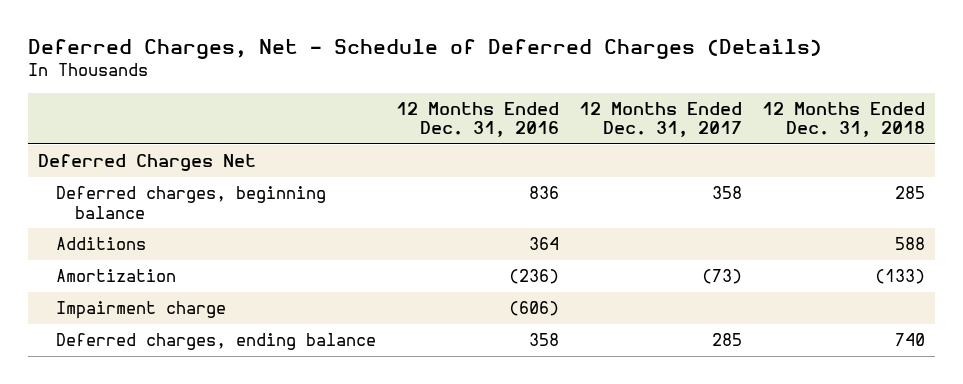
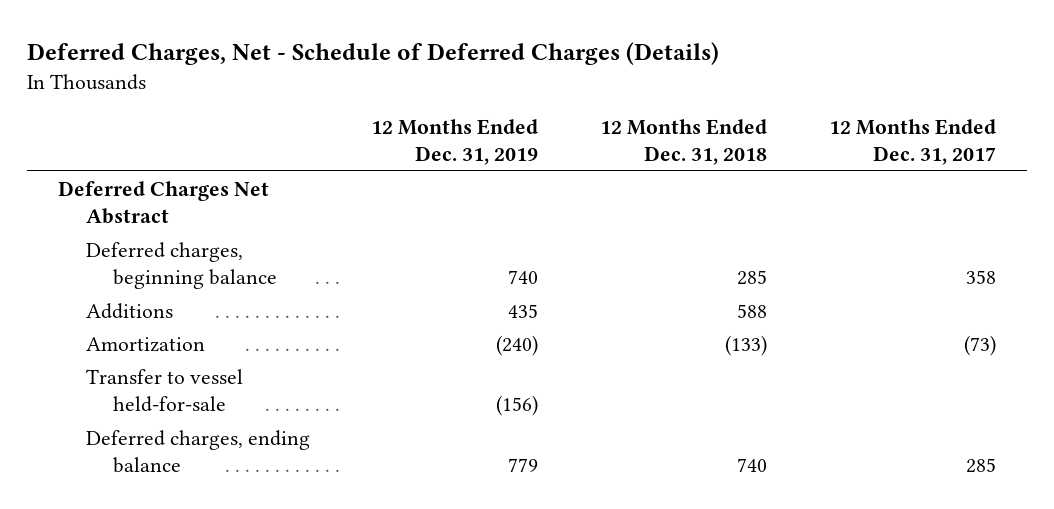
[396,101,560,138] 12 Months Ended Dec. 31, 2016 -> none
none -> [371,118,539,166] 12 Months Ended Dec. 31, 2019
[37,154,256,172] Deferred Charges Net -> [57,180,269,224] Deferred Charges Net Abstract
[56,301,227,320] Impairment charge -> none
none -> [85,368,243,412] Transfer to vessel held-for-sale

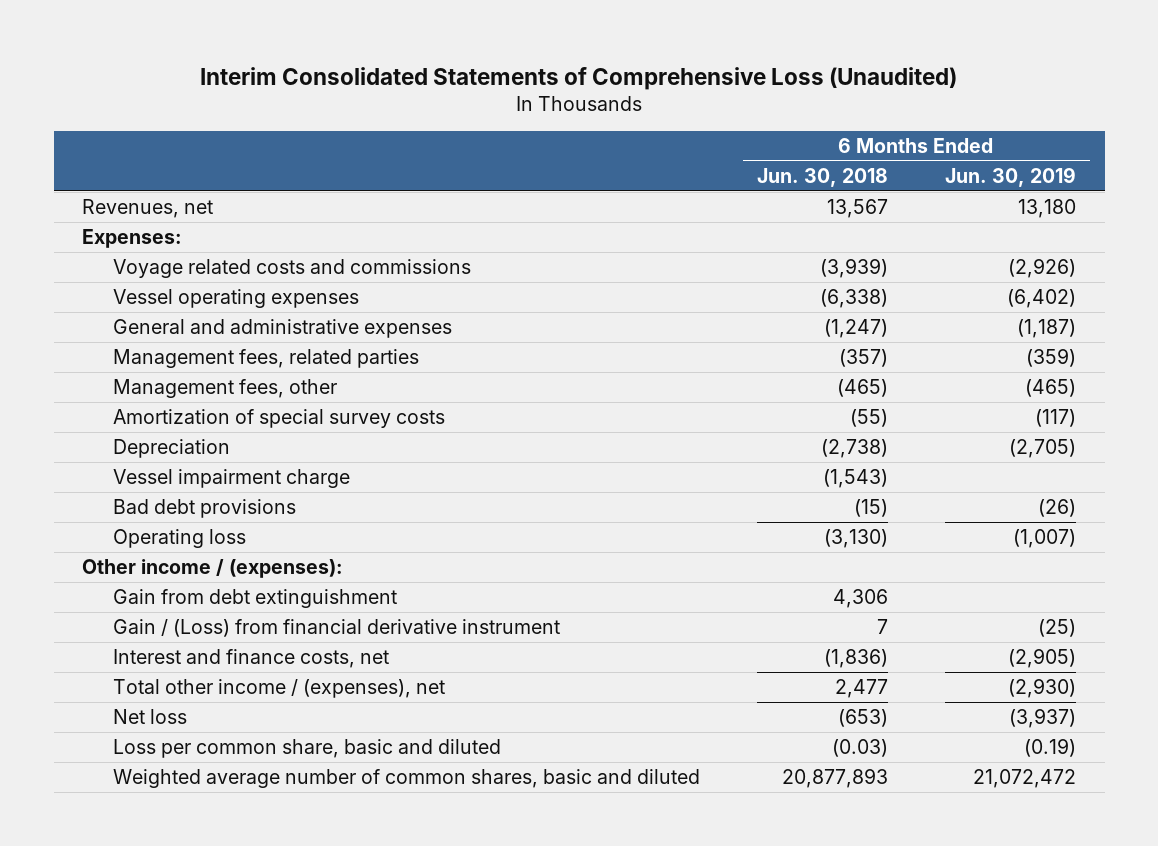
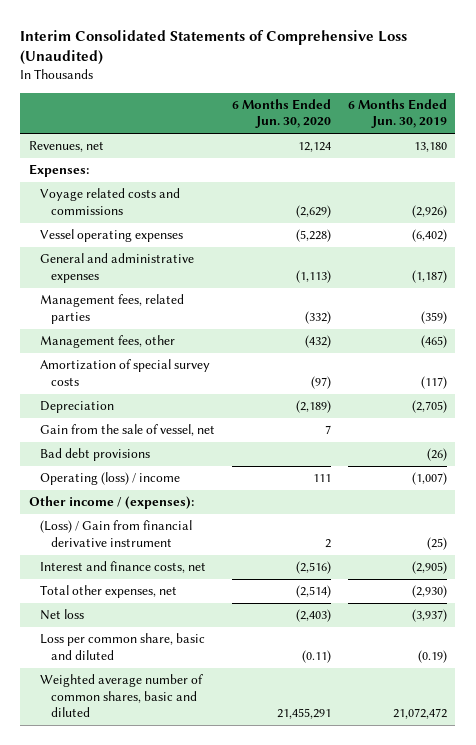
[756,167,888,187] Jun. 30, 2018 -> none
none -> [231,99,331,129] 6 Months Ended Jun. 30, 2020
[112,469,350,489] Vessel impairment charge -> none
none -> [39,424,215,437] Gain from the sale of vessel, net
[112,529,246,549] Operating loss -> [39,472,180,486] Operating (loss) / income
[112,589,397,609] Gain from debt extinguishment -> none
[112,619,560,638] Gain / (Loss) from financial derivative instrument -> [39,520,192,547] (Loss) / Gain from financial derivative instrument
[112,679,445,699] Total other income / (expenses), net -> [39,585,177,599] Total other expenses, net

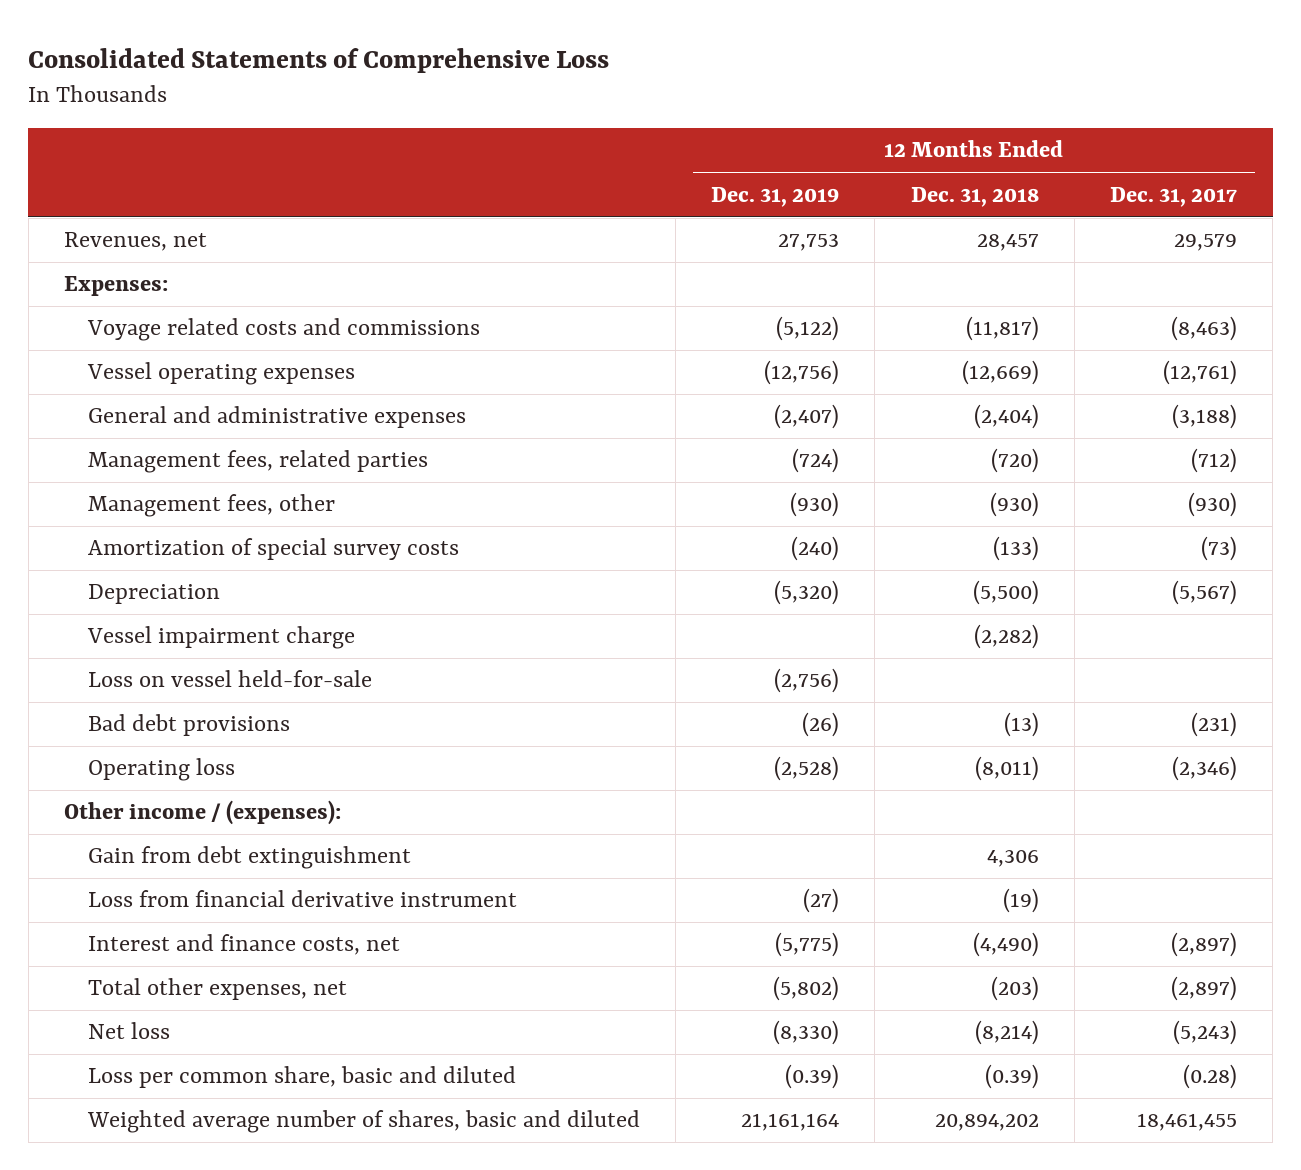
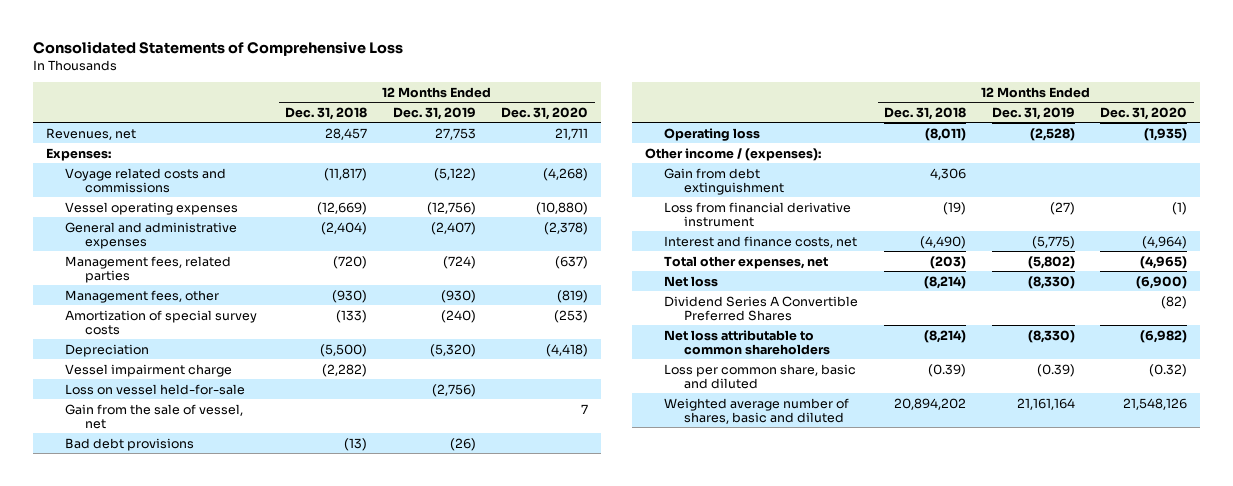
[1110,186,1238,207] Dec. 31, 2017 -> none
none -> [501,106,589,120] Dec. 31, 2020
none -> [65,403,244,430] Gain from the sale of vessel, net
none -> [664,295,859,322] Dividend Series A Convertible Preferred Shares
none -> [664,329,830,356] Net loss attributable to common shareholders

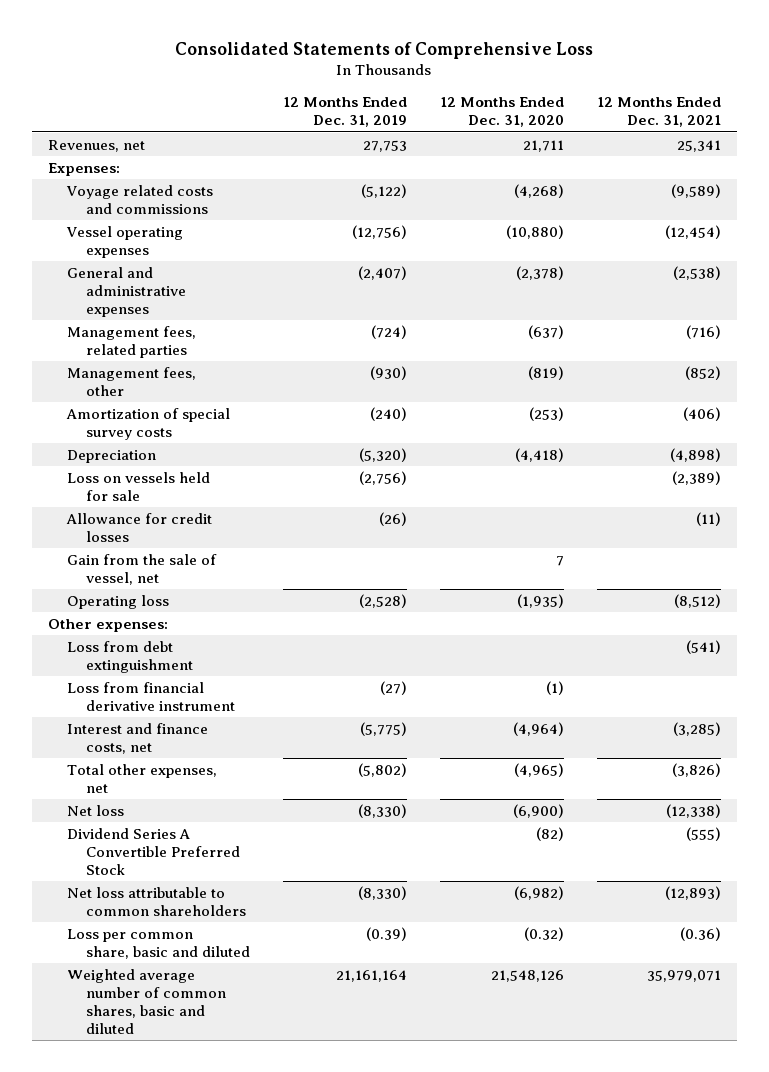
[285,106,368,120] Dec. 31, 2018 -> none
none -> [596,97,721,128] 12 Months Ended Dec. 31, 2021
[65,363,233,377] Vessel impairment charge -> none
[65,383,246,395] Loss on vessel held-for-sale -> [66,471,210,501] Loss on vessels held for sale
none -> [65,512,212,542] Allowance for credit losses
[65,437,195,451] Bad debt provisions -> none
[645,147,822,161] Other income / (expenses): -> [47,618,168,632] Other expenses:
[664,167,784,196] Gain from debt extinguishment -> [66,640,193,673] Loss from debt extinguishment
[664,295,859,322] Dividend Series A Convertible Preferred Shares -> [66,827,240,875] Dividend Series A Convertible Preferred Stock
[664,397,850,425] Weighted average number of shares, basic and diluted -> [66,968,226,1034] Weighted average number of common shares, basic and diluted

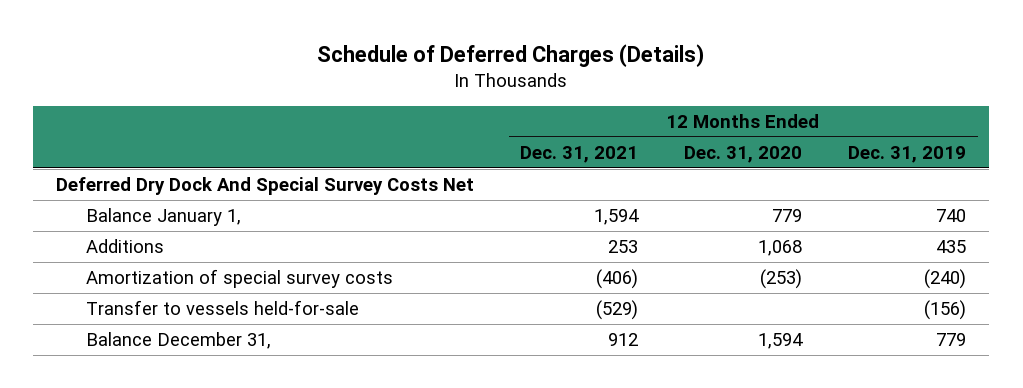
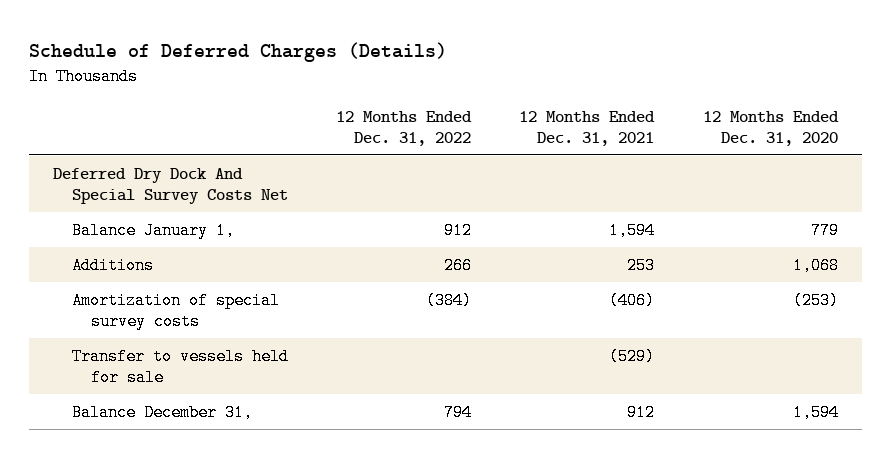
[848,145,967,163] Dec. 31, 2019 -> none
none -> [336,110,473,146] 12 Months Ended Dec. 31, 2022
[85,300,359,316] Transfer to vessels held-for-sale -> [71,347,289,387] Transfer to vessels held for sale

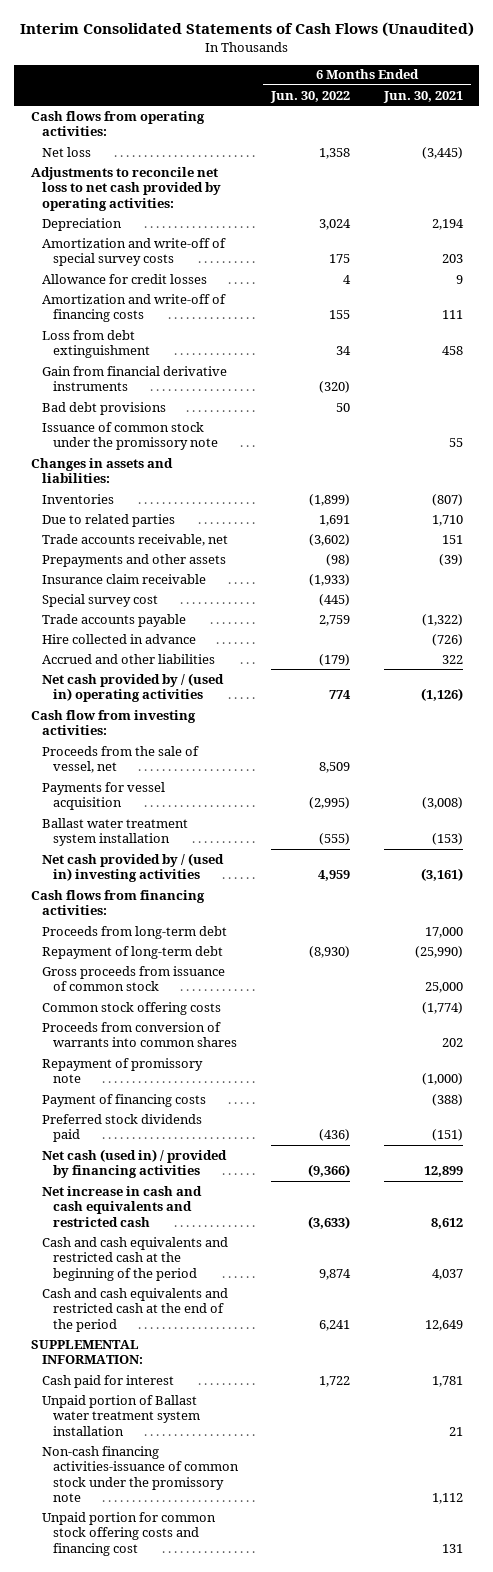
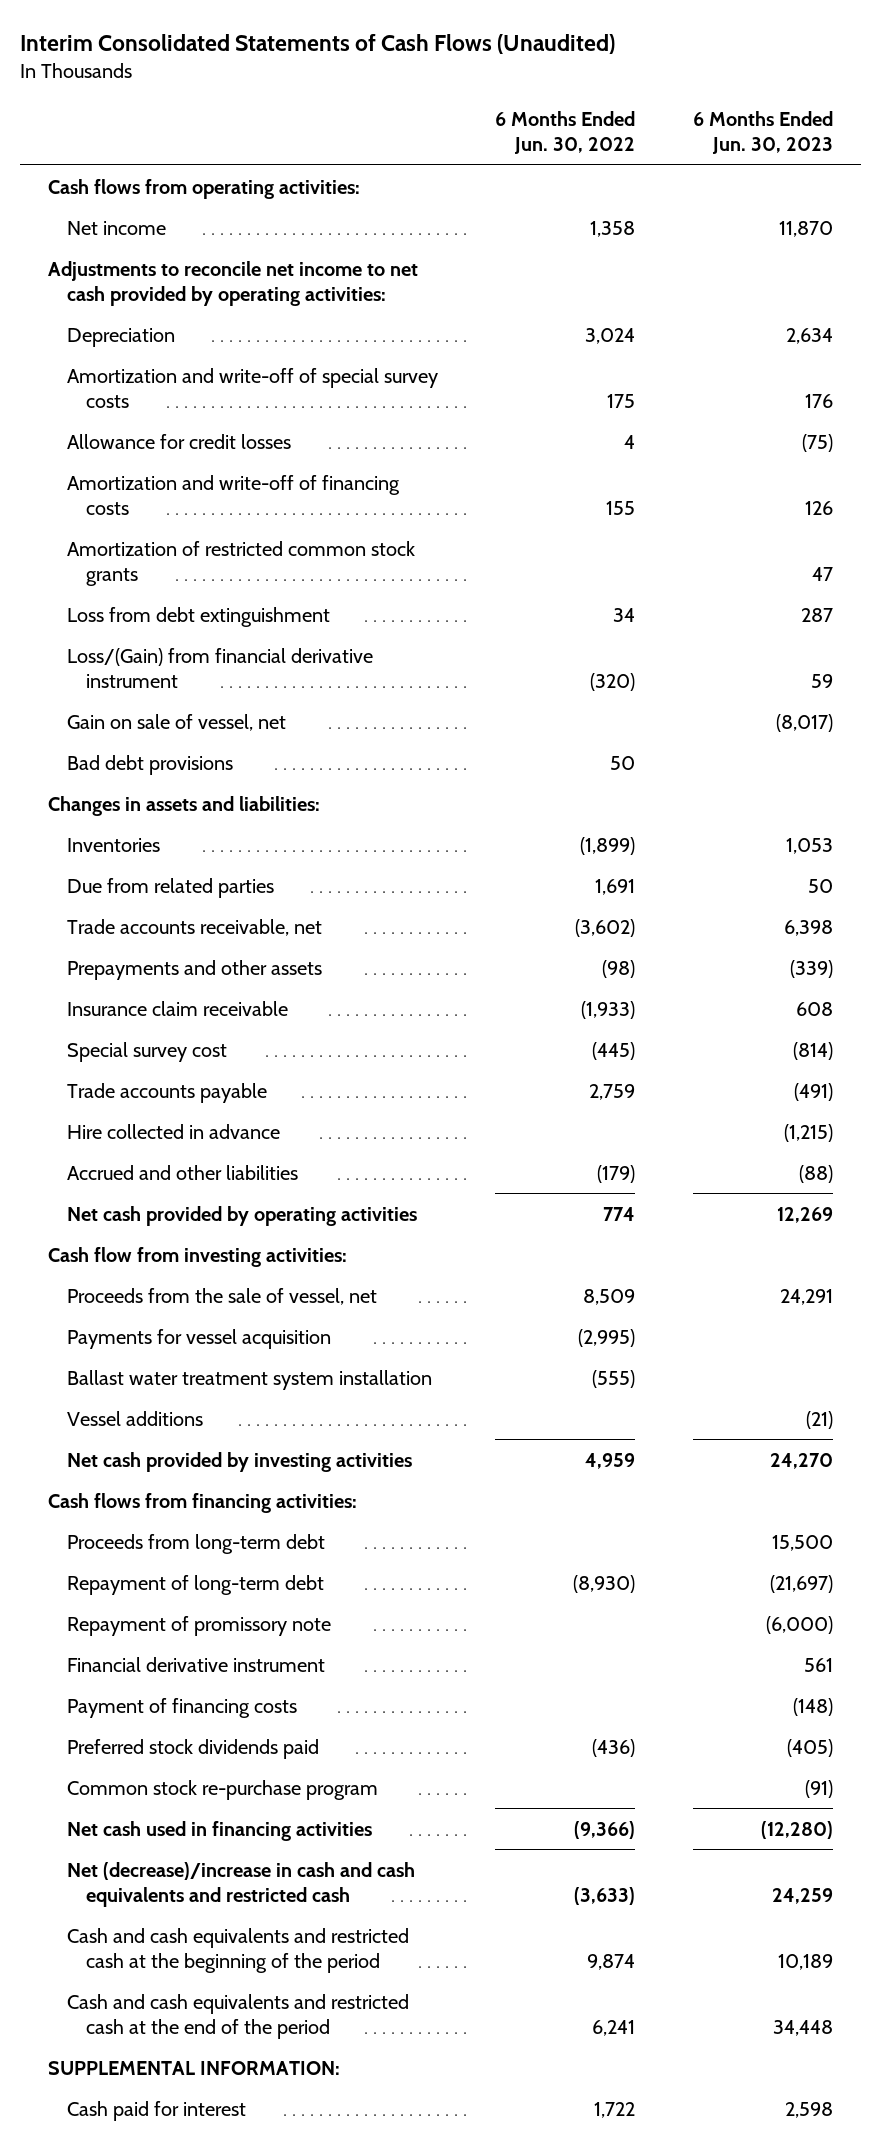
[382,90,463,103] Jun. 30, 2021 -> none
none -> [692,110,833,155] 6 Months Ended Jun. 30, 2023
[41,146,91,157] Net loss -> [67,220,167,235] Net income
[30,166,221,211] Adjustments to reconcile net loss to net cash provided by operating activities: -> [48,260,419,306] Adjustments to reconcile net income to net cash provided by operating activities:
none -> [67,540,416,586] Amortization of restricted common stock grants
[41,365,227,392] Gain from financial derivative instruments -> [67,647,374,688] Loss/(Gain) from financial derivative instrument
none -> [67,713,287,731] Gain on sale of vessel, net
[41,421,218,451] Issuance of common stock under the promissory note -> none
[41,513,175,527] Due to related parties -> [67,877,275,898] Due from related parties
[41,672,224,703] Net cash provided by / (used in) operating activities -> [67,1205,418,1226] Net cash provided by operating activities
none -> [67,1410,204,1426] Vessel additions
[41,852,224,883] Net cash provided by / (used in) investing activities -> [67,1451,413,1472] Net cash provided by investing activities
[41,965,225,992] Gross proceeds from issuance of common stock -> none
[41,1001,221,1015] Common stock offering costs -> none
[41,1021,237,1048] Proceeds from conversion of warrants into common shares -> none
none -> [67,1656,326,1672] Financial derivative instrument
none -> [67,1779,379,1800] Common stock re-purchase program
[41,1148,227,1179] Net cash (used in) / provided by financing activities -> [67,1820,373,1841] Net cash used in financing activities
[41,1185,202,1227] Net increase in cash and cash equivalents and restricted cash -> [67,1861,416,1907] Net (decrease)/increase in cash and cash equivalents and restricted cash
[41,1394,200,1436] Unpaid portion of Ballast water treatment system installation -> none
[41,1445,239,1502] Non-cash financing activities-issuance of common stock under the promissory note -> none
[41,1511,216,1556] Unpaid portion for common stock offering costs and financing cost -> none

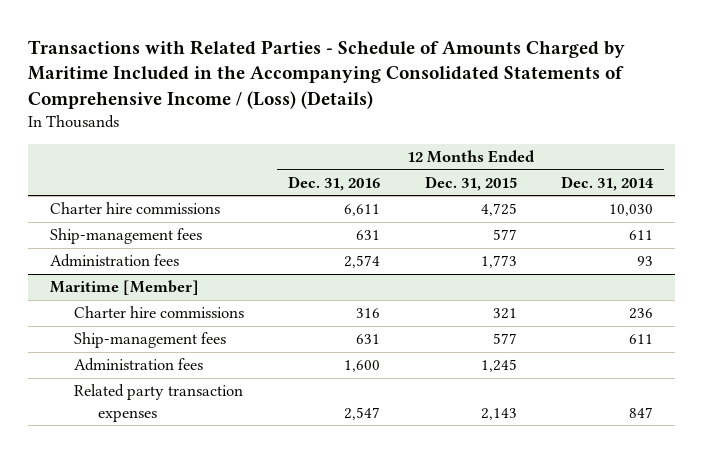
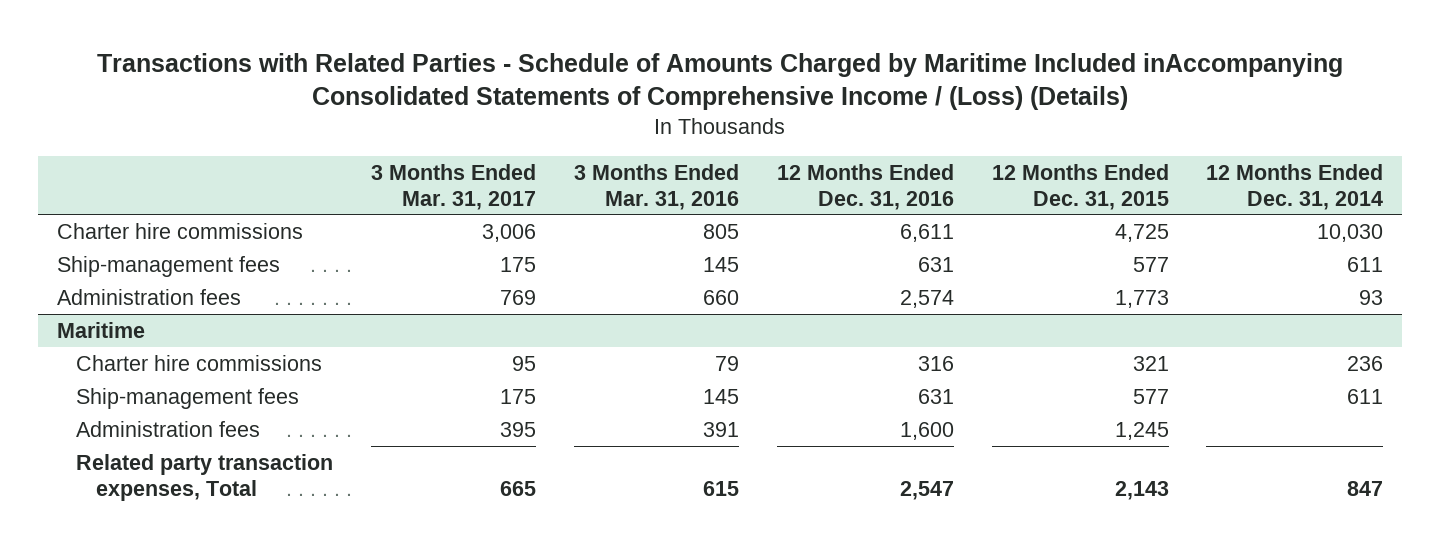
[28,39,626,109] Transactions with Related Parties - Schedule of Amounts Charged by Maritime Included in the Accompanying Consolidated Statements of Comprehensive Income / (Loss) (Details) -> [97,52,1344,111] Transactions with Related Parties - Schedule of Amounts Charged by Maritime Included inAccompanying Consolidated Statements of Comprehensive Income / (Loss) (Details)
none -> [371,163,537,210] 3 Months Ended Mar. 31, 2017
none -> [573,163,739,210] 3 Months Ended Mar. 31, 2016
[50,280,200,296] Maritime [Member] -> [57,321,146,338] Maritime
[73,384,243,422] Related party transaction expenses -> [76,453,334,501] Related party transaction expenses, Total

